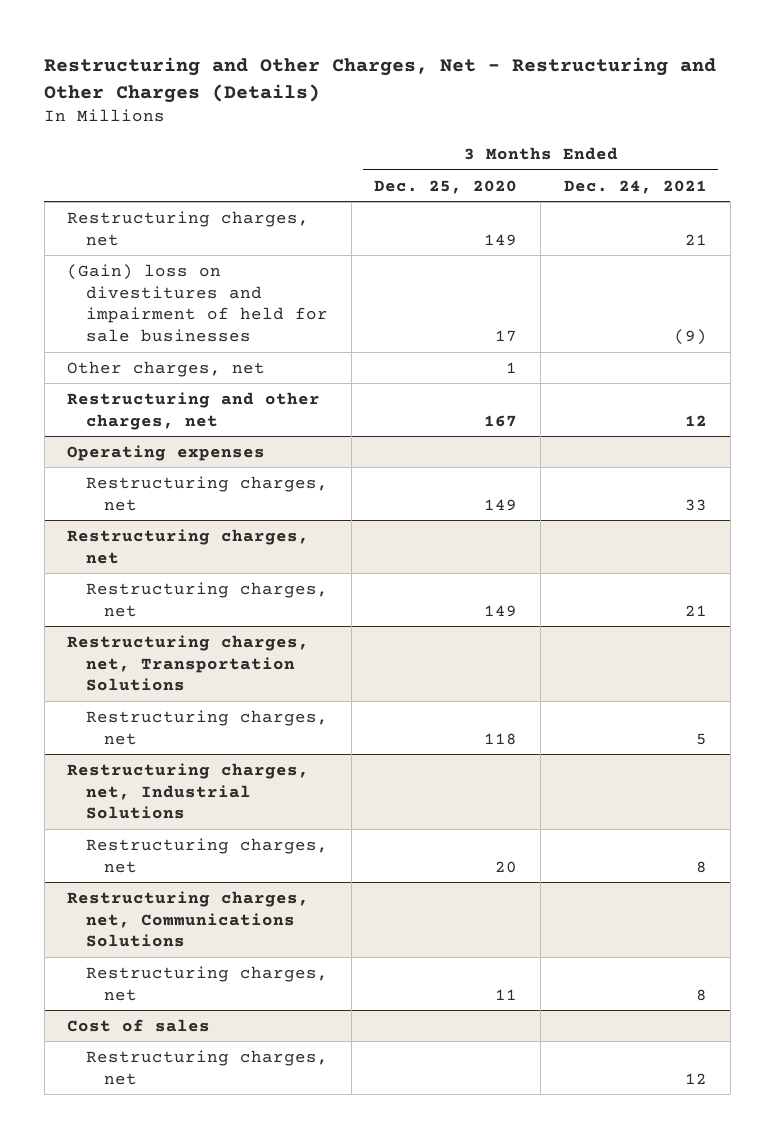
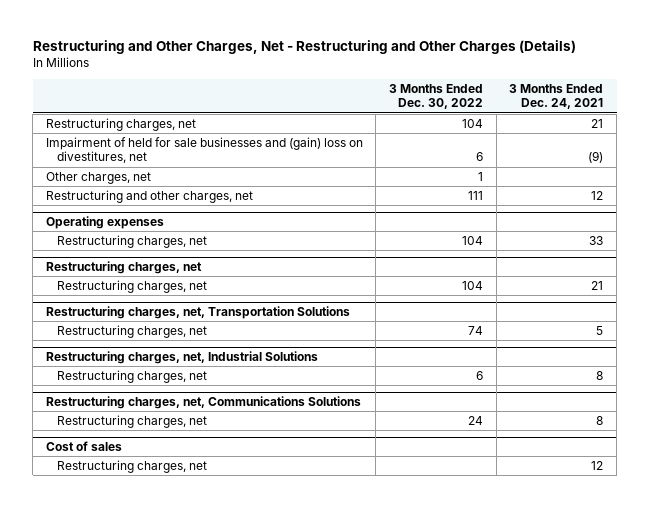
[374,179,518,194] Dec. 25, 2020 -> none
none -> [389,83,484,110] 3 Months Ended Dec. 30, 2022
[67,263,328,343] (Gain) loss on divestitures and impairment of held for sale businesses -> [45,136,363,164] Impairment of held for sale businesses and (gain) loss on divestitures, net

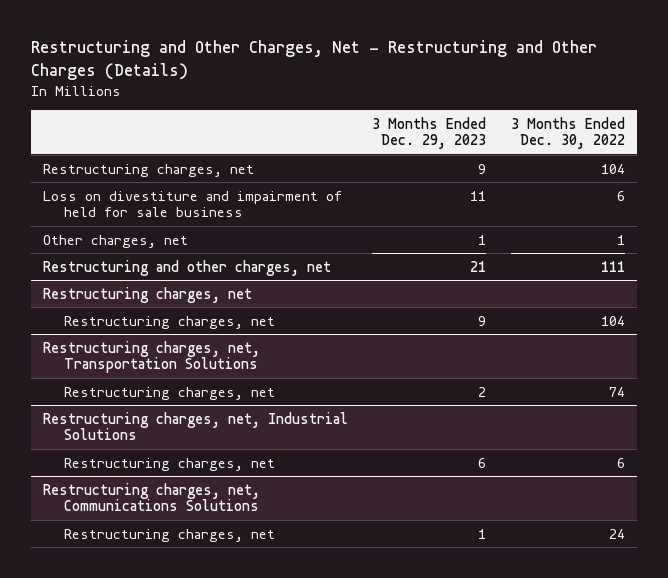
[509,83,604,110] 3 Months Ended Dec. 24, 2021 -> none
none -> [372,116,487,150] 3 Months Ended Dec. 29, 2023
[45,136,363,164] Impairment of held for sale businesses and (gain) loss on divestitures, net -> [42,190,342,218] Loss on divestiture and impairment of held for sale business
[45,216,164,230] Operating expenses -> none
[56,234,207,248] Restructuring charges, net -> none
[45,441,122,452] Cost of sales -> none
[56,459,207,473] Restructuring charges, net -> none

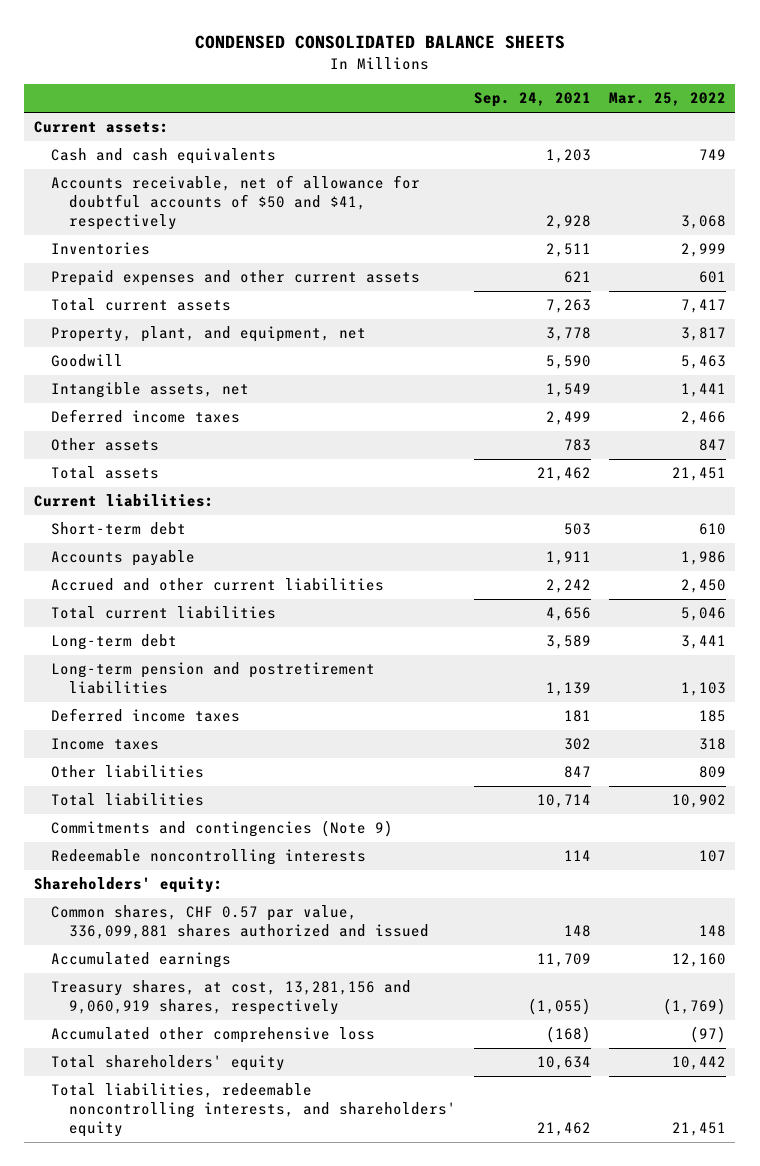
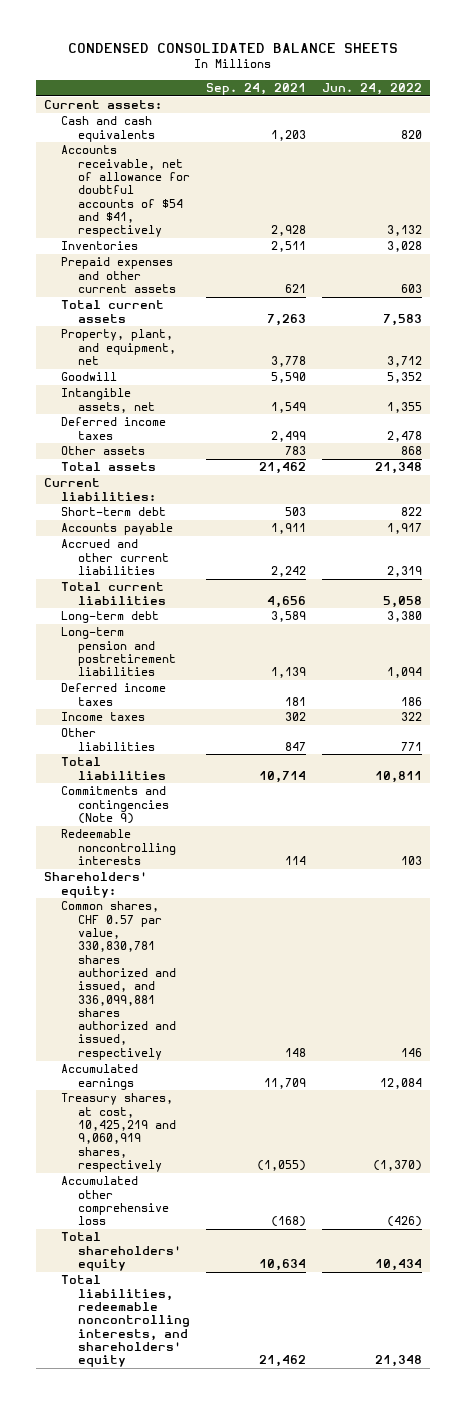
[608,92,726,107] Mar. 25, 2022 -> none
none -> [321,82,422,95] Jun. 24, 2022
[51,175,421,230] Accounts receivable, net of allowance for doubtful accounts of $50 and $41, respectively -> [60,145,190,238] Accounts receivable, net of allowance for doubtful accounts of $54 and $41, respectively
[51,905,429,940] Common shares, CHF 0.57 par value, 336,099,881 shares authorized and issued -> [60,901,176,1060] Common shares, CHF 0.57 par value, 330,830,781 shares authorized and issued, and 336,099,881 shares authorized and issued, respectively
[51,980,412,1016] Treasury shares, at cost, 13,281,156 and 9,060,919 shares, respectively -> [60,1093,176,1172] Treasury shares, at cost, 10,425,219 and 9,060,919 shares, respectively

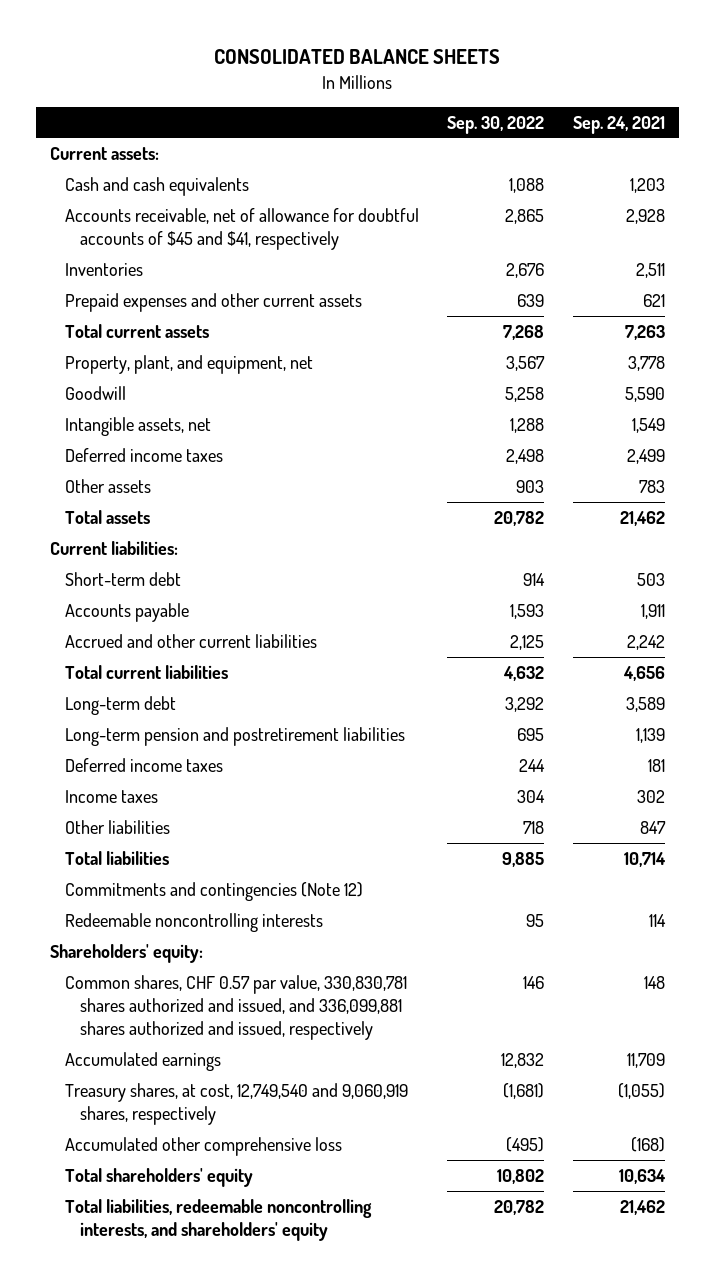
[67,43,398,54] CONDENSED CONSOLIDATED BALANCE SHEETS -> [214,49,501,65] CONSOLIDATED BALANCE SHEETS
[321,82,422,95] Jun. 24, 2022 -> none
none -> [447,115,545,134] Sep. 30, 2022
[60,145,190,238] Accounts receivable, net of allowance for doubtful accounts of $54 and $41, respectively -> [65,207,420,251] Accounts receivable, net of allowance for doubtful accounts of $45 and $41, respectively
[60,786,169,824] Commitments and contingencies (Note 9) -> [65,881,364,901] Commitments and contingencies (Note 12)
[60,1093,176,1172] Treasury shares, at cost, 10,425,219 and 9,060,919 shares, respectively -> [65,1082,409,1126] Treasury shares, at cost, 12,749,540 and 9,060,919 shares, respectively

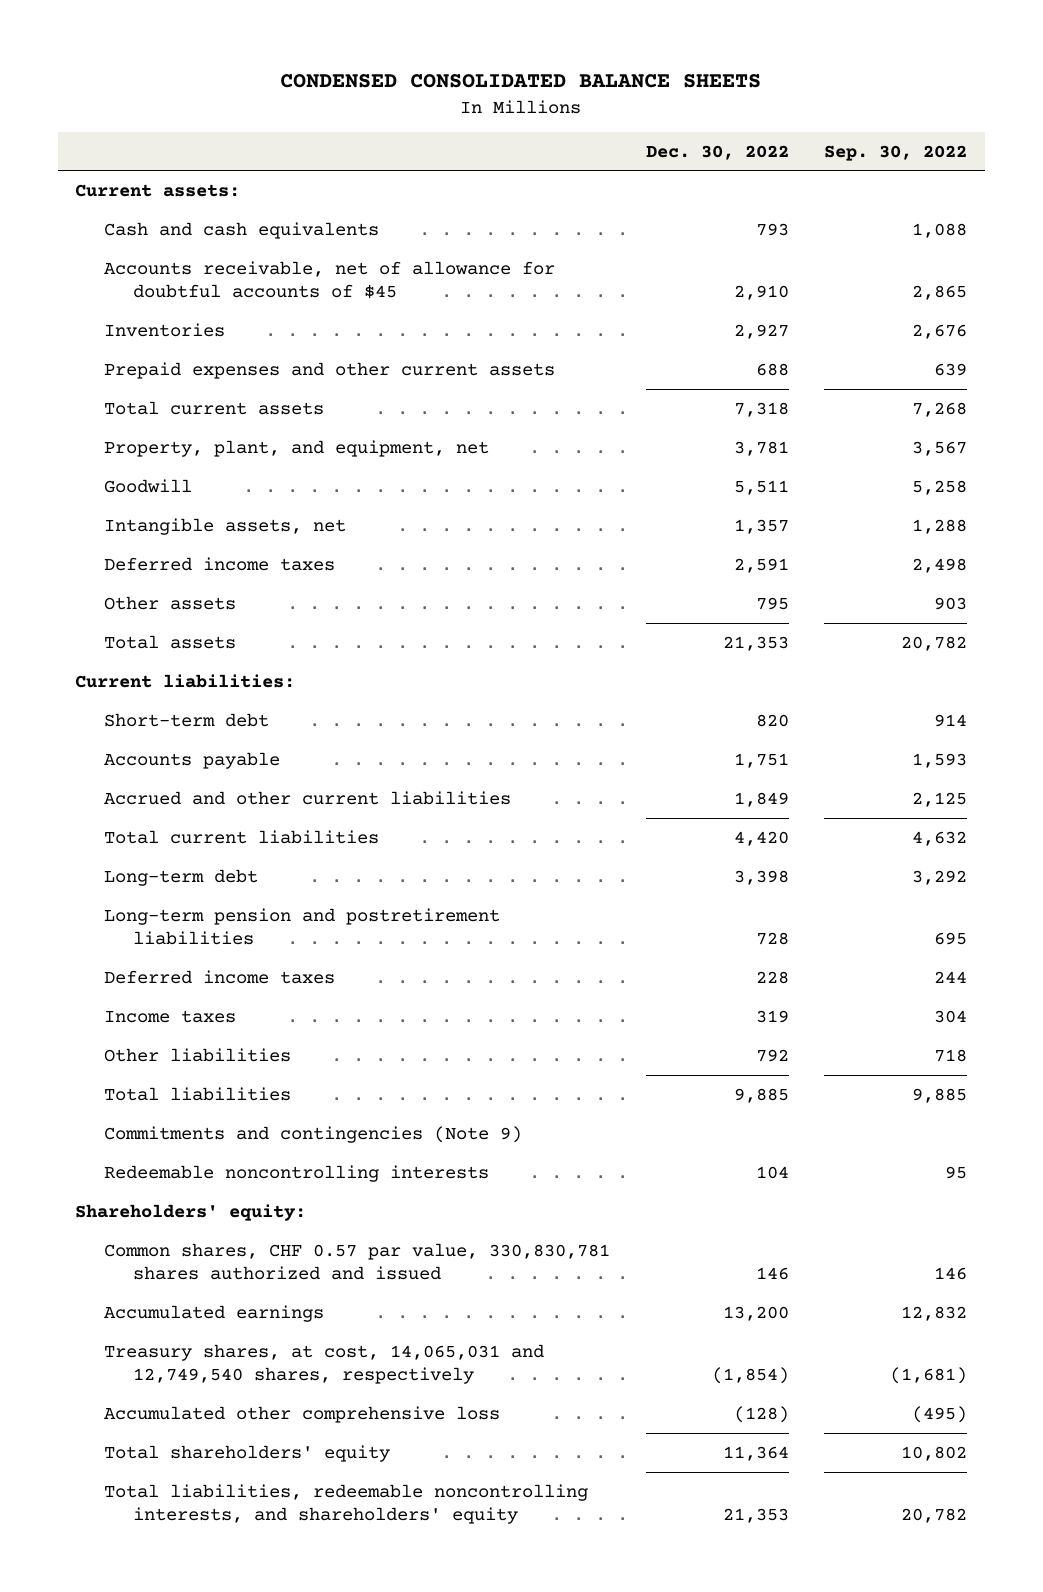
[214,49,501,65] CONSOLIDATED BALANCE SHEETS -> [280,74,762,89] CONDENSED CONSOLIDATED BALANCE SHEETS
[572,115,665,134] Sep. 24, 2021 -> none
none -> [645,144,789,160] Dec. 30, 2022
[65,207,420,251] Accounts receivable, net of allowance for doubtful accounts of $45 and $41, respectively -> [104,260,556,300] Accounts receivable, net of allowance for doubtful accounts of $45
[65,881,364,901] Commitments and contingencies (Note 12) -> [104,1125,523,1143] Commitments and contingencies (Note 9)
[65,974,408,1041] Common shares, CHF 0.57 par value, 330,830,781 shares authorized and issued, and 336,099,881 shares authorized and issued, respectively -> [104,1242,611,1281] Common shares, CHF 0.57 par value, 330,830,781 shares authorized and issued
[65,1082,409,1126] Treasury shares, at cost, 12,749,540 and 9,060,919 shares, respectively -> [104,1343,545,1385] Treasury shares, at cost, 14,065,031 and 12,749,540 shares, respectively

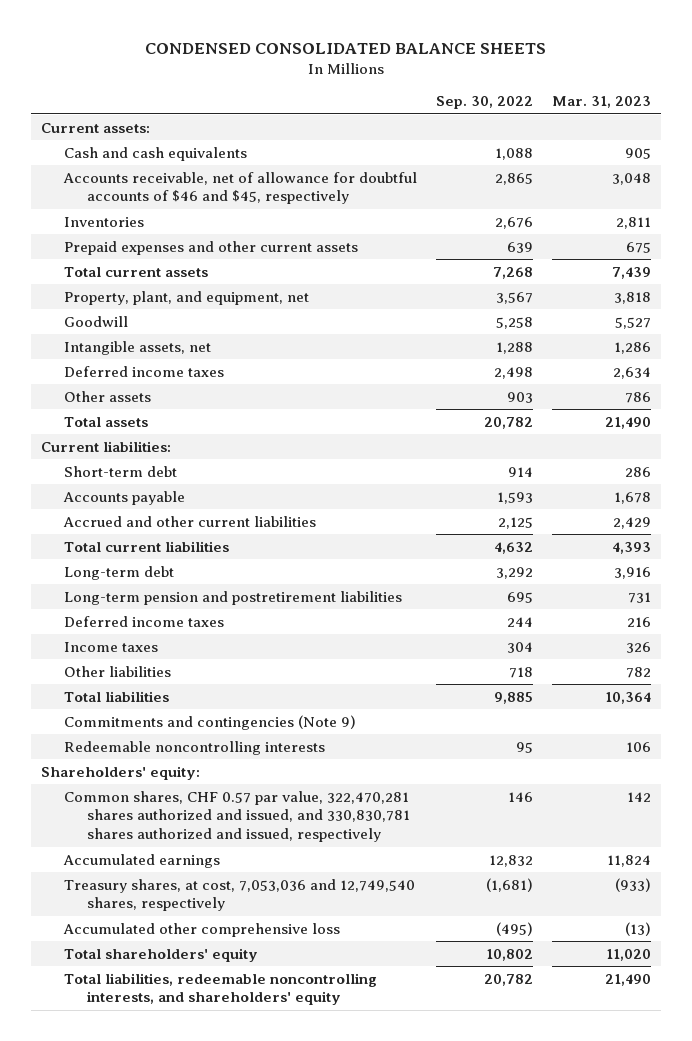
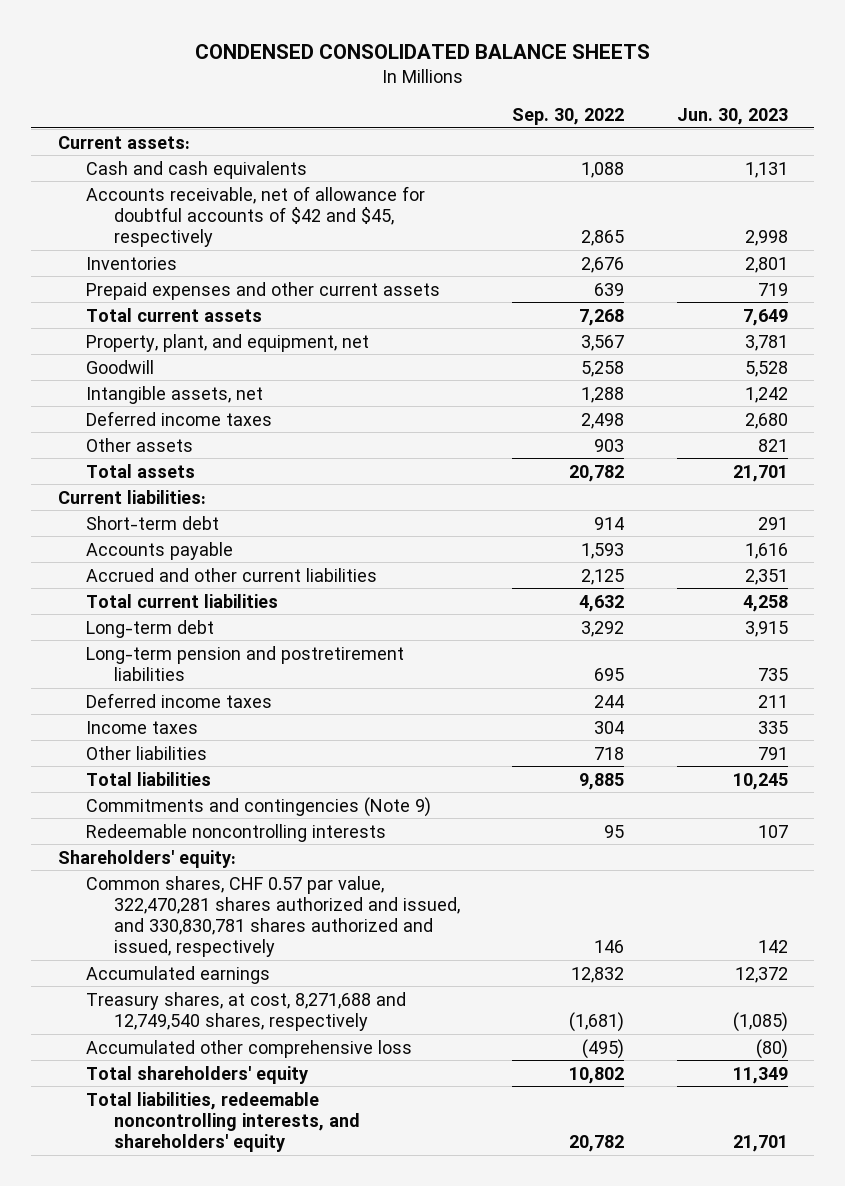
[552,96,652,109] Mar. 31, 2023 -> none
none -> [676,108,788,126] Jun. 30, 2023
[62,171,417,205] Accounts receivable, net of allowance for doubtful accounts of $46 and $45, respectively -> [85,185,425,247] Accounts receivable, net of allowance for doubtful accounts of $42 and $45, respectively
[63,878,415,912] Treasury shares, at cost, 7,053,036 and 12,749,540 shares, respectively -> [85,991,406,1031] Treasury shares, at cost, 8,271,688 and 12,749,540 shares, respectively

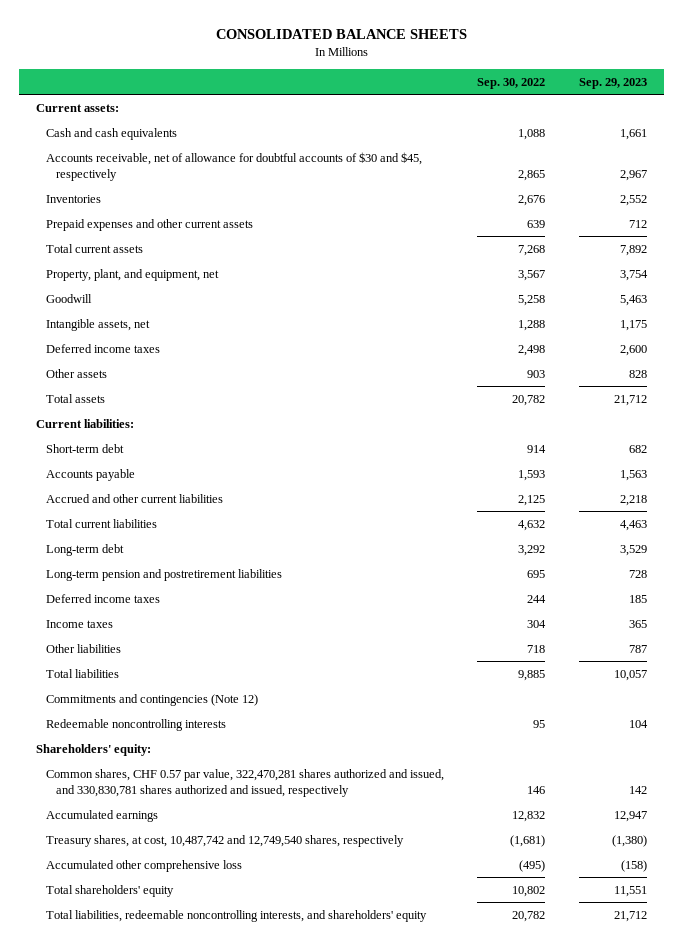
[194,44,650,60] CONDENSED CONSOLIDATED BALANCE SHEETS -> [215,28,467,39] CONSOLIDATED BALANCE SHEETS
[676,108,788,126] Jun. 30, 2023 -> none
none -> [579,77,648,89] Sep. 29, 2023
[85,185,425,247] Accounts receivable, net of allowance for doubtful accounts of $42 and $45, respectively -> [45,151,422,181] Accounts receivable, net of allowance for doubtful accounts of $30 and $45, respectively
[85,796,431,817] Commitments and contingencies (Note 9) -> [45,693,258,706] Commitments and contingencies (Note 12)
[85,991,406,1031] Treasury shares, at cost, 8,271,688 and 12,749,540 shares, respectively -> [45,834,404,847] Treasury shares, at cost, 10,487,742 and 12,749,540 shares, respectively

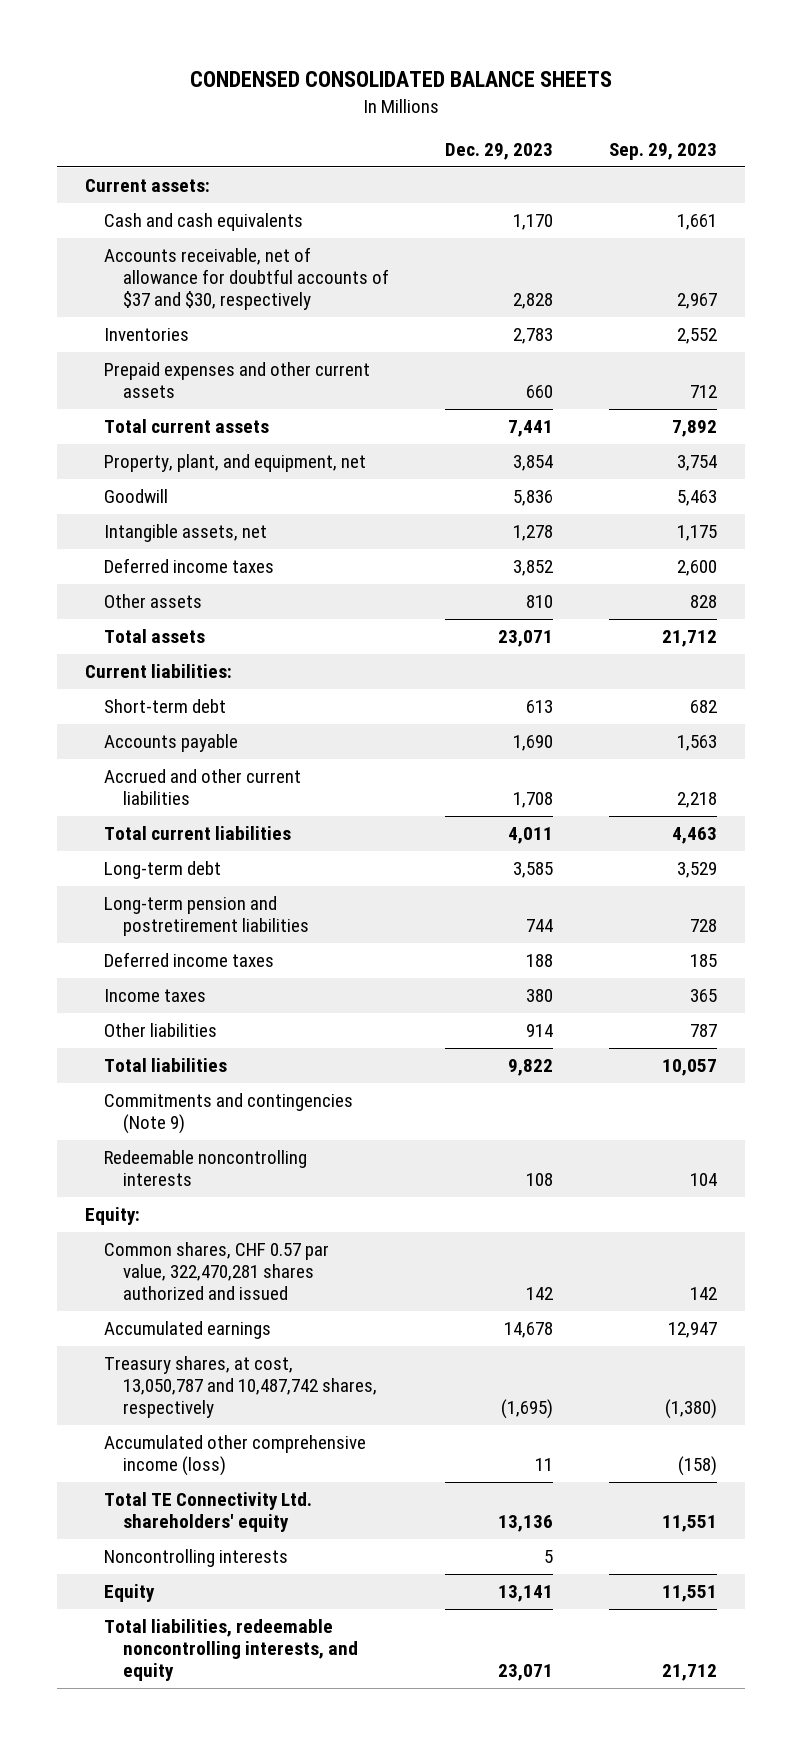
[215,28,467,39] CONSOLIDATED BALANCE SHEETS -> [190,70,613,87] CONDENSED CONSOLIDATED BALANCE SHEETS
[477,77,546,89] Sep. 30, 2022 -> none
none -> [445,143,554,161] Dec. 29, 2023
[45,151,422,181] Accounts receivable, net of allowance for doubtful accounts of $30 and $45, respectively -> [104,247,390,311] Accounts receivable, net of allowance for doubtful accounts of $37 and $30, respectively
[45,693,258,706] Commitments and contingencies (Note 12) -> [104,1093,354,1135] Commitments and contingencies (Note 9)
[35,743,151,756] Shareholders' equity: -> [85,1207,141,1226] Equity:
[45,768,444,797] Common shares, CHF 0.57 par value, 322,470,281 shares authorized and issued, and 330,830,781 shares authorized and issued, respectively -> [104,1242,330,1301] Common shares, CHF 0.57 par value, 322,470,281 shares authorized and issued
[45,834,404,847] Treasury shares, at cost, 10,487,742 and 12,749,540 shares, respectively -> [104,1356,378,1419] Treasury shares, at cost, 13,050,787 and 10,487,742 shares, respectively
[45,859,242,872] Accumulated other comprehensive loss -> [104,1435,367,1477] Accumulated other comprehensive income (loss)
none -> [104,1492,313,1533] Total TE Connectivity Ltd. shareholders' equity
none -> [104,1549,289,1568] Noncontrolling interests
[45,884,174,897] Total shareholders' equity -> [104,1584,156,1603] Equity
[45,909,427,922] Total liabilities, redeemable noncontrolling interests, and shareholders' equity -> [104,1619,359,1682] Total liabilities, redeemable noncontrolling interests, and equity

